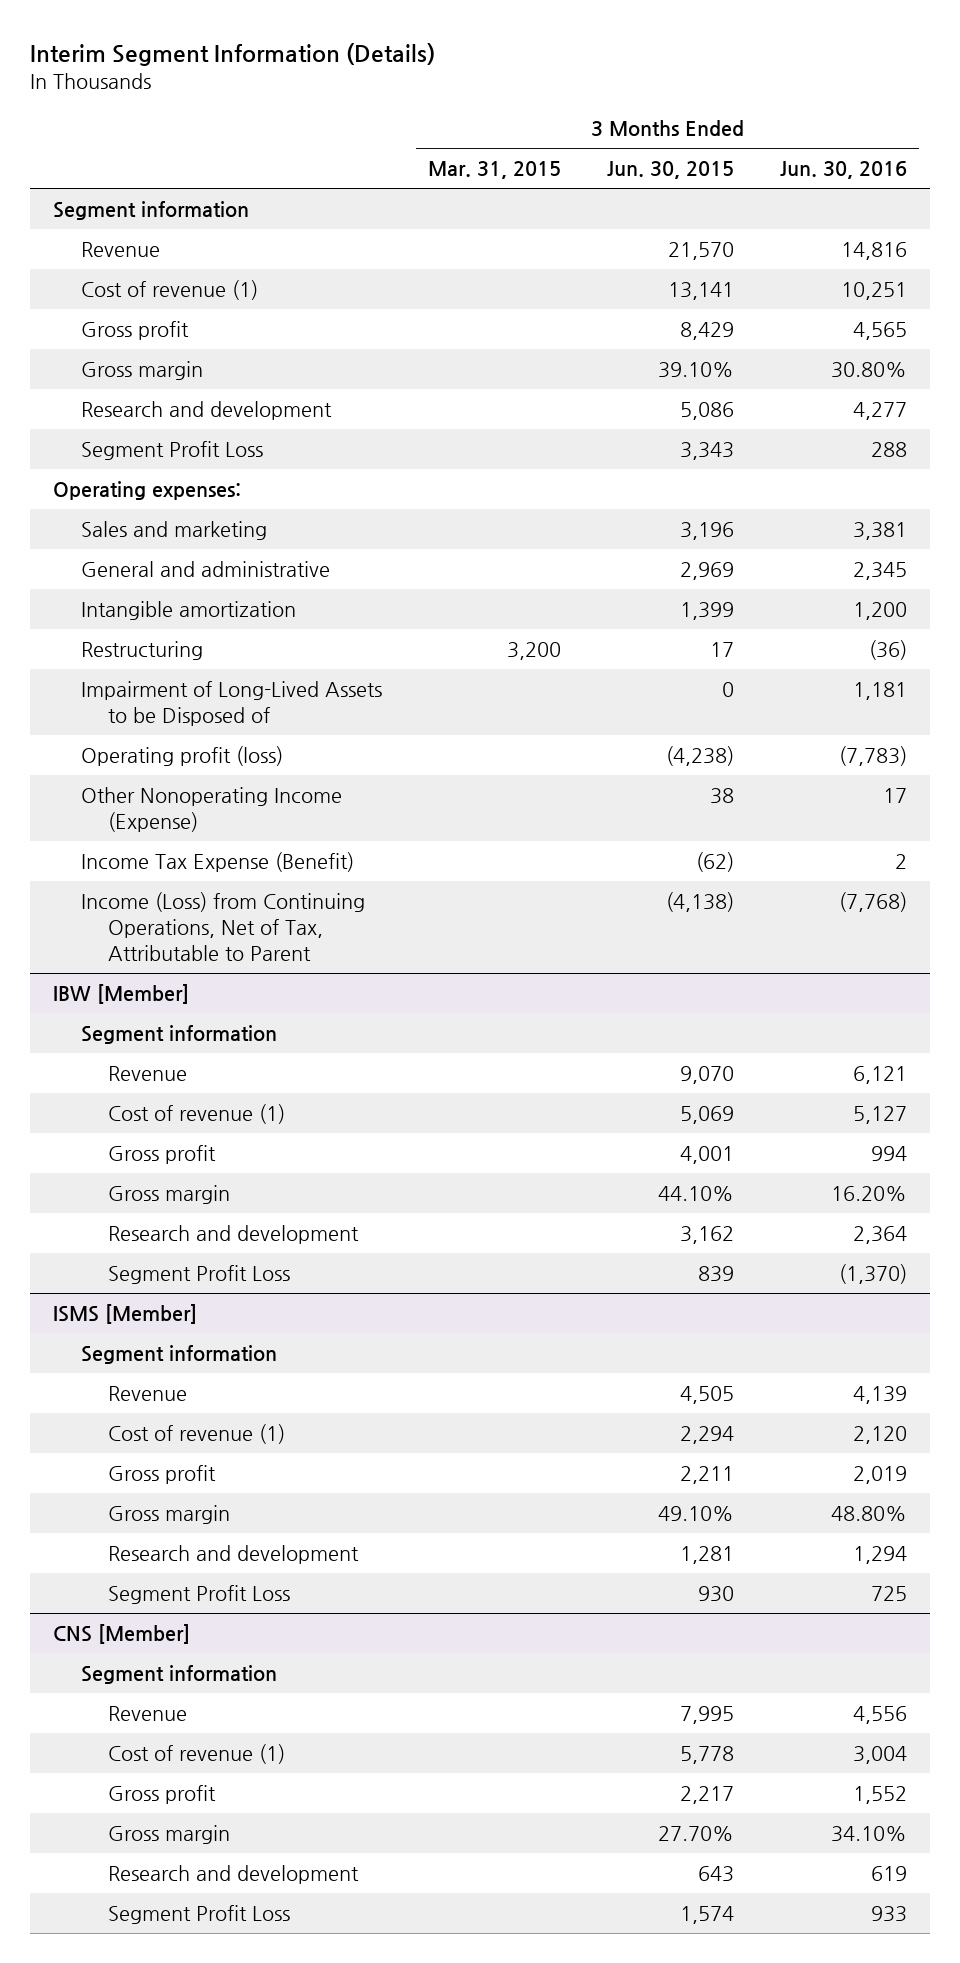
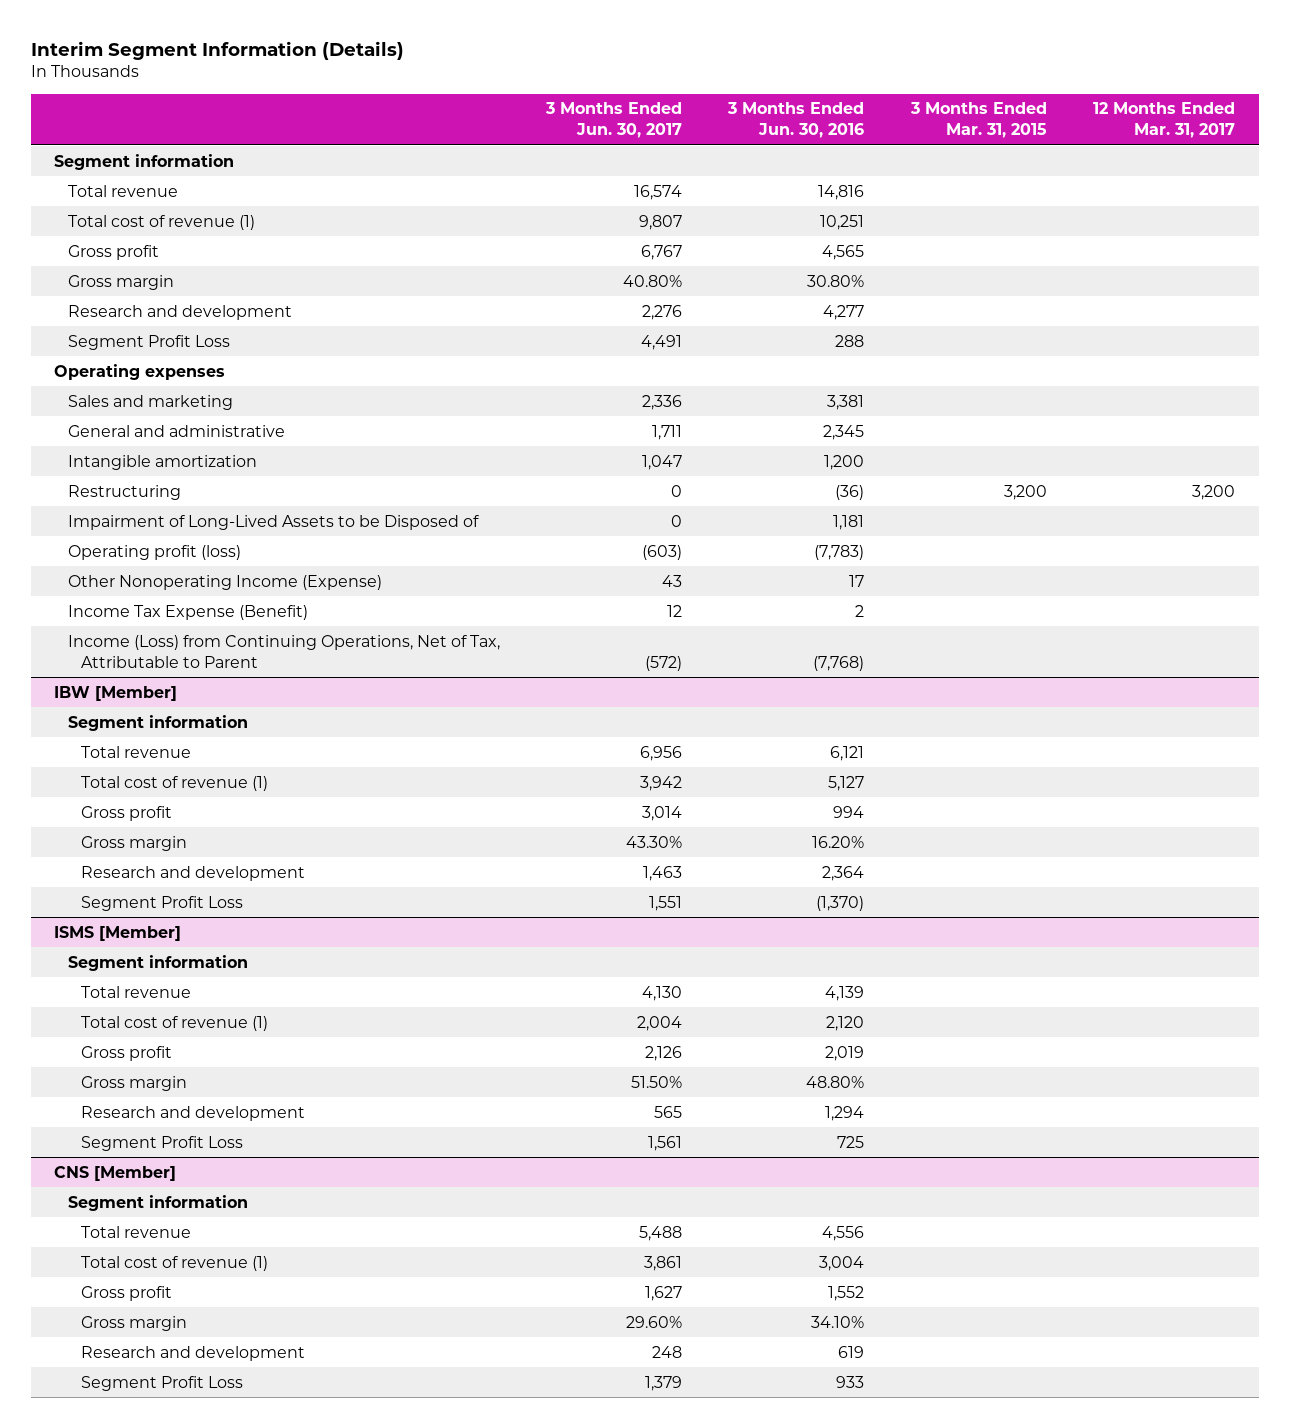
[607,161,735,180] Jun. 30, 2015 -> none
none -> [544,102,682,139] 3 Months Ended Jun. 30, 2017
none -> [1093,102,1236,139] 12 Months Ended Mar. 31, 2017
[80,242,160,258] Revenue -> [67,184,178,197] Total revenue
[80,280,258,301] Cost of revenue (1) -> [67,214,255,230] Total cost of revenue (1)
[52,481,241,501] Operating expenses: -> [54,363,226,380] Operating expenses
[108,1066,188,1082] Revenue -> [81,745,192,758] Total revenue
[108,1104,286,1125] Cost of revenue (1) -> [81,775,269,791] Total cost of revenue (1)
[108,1386,188,1402] Revenue -> [81,985,192,998] Total revenue
[108,1424,286,1445] Cost of revenue (1) -> [81,1015,269,1031] Total cost of revenue (1)
[108,1706,188,1722] Revenue -> [81,1225,192,1238] Total revenue
[108,1744,286,1765] Cost of revenue (1) -> [81,1255,269,1271] Total cost of revenue (1)

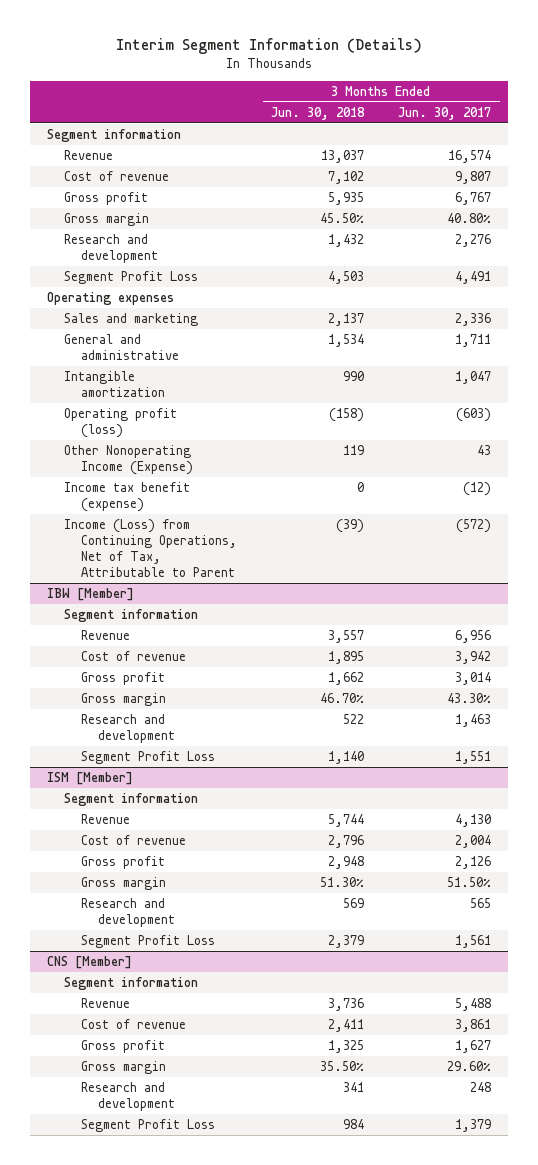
[727,102,865,139] 3 Months Ended Jun. 30, 2016 -> none
[909,102,1047,139] 3 Months Ended Mar. 31, 2015 -> none
[1093,102,1236,139] 12 Months Ended Mar. 31, 2017 -> none
none -> [271,106,366,120] Jun. 30, 2018
[67,184,178,197] Total revenue -> [63,149,113,160] Revenue
[67,214,255,230] Total cost of revenue (1) -> [63,170,169,181] Cost of revenue
[67,484,181,500] Restructuring -> none
[67,514,479,530] Impairment of Long-Lived Assets to be Disposed of -> none
[67,604,308,620] Income Tax Expense (Benefit) -> [63,481,190,512] Income tax benefit (expense)
[666,604,682,617] 12 -> [463,481,492,496] (12)
[81,745,192,758] Total revenue -> [81,629,131,640] Revenue
[81,775,269,791] Total cost of revenue (1) -> [81,650,187,661] Cost of revenue
[54,925,182,941] ISMS [Member] -> [46,771,133,785] ISM [Member]
[81,985,192,998] Total revenue -> [81,813,131,824] Revenue
[81,1015,269,1031] Total cost of revenue (1) -> [81,834,187,845] Cost of revenue
[81,1225,192,1238] Total revenue -> [81,997,131,1008] Revenue
[81,1255,269,1271] Total cost of revenue (1) -> [81,1018,187,1029] Cost of revenue

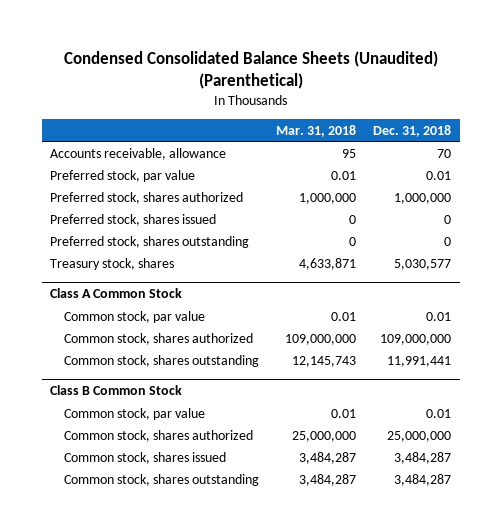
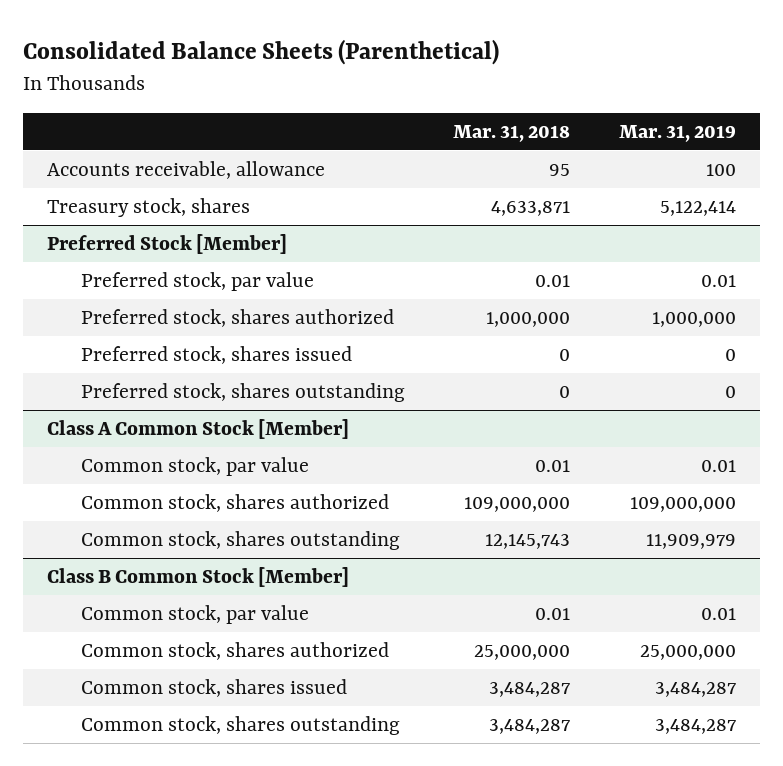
[63,50,438,89] Condensed Consolidated Balance Sheets (Unaudited) (Parenthetical) -> [22,38,499,65] Consolidated Balance Sheets (Parenthetical)
[373,124,452,137] Dec. 31, 2018 -> none
none -> [618,124,736,142] Mar. 31, 2019
[50,257,175,270] Treasury stock, shares -> [46,198,250,218] Treasury stock, shares
none -> [46,234,287,255] Preferred Stock [Member]
[50,288,183,299] Class A Common Stock -> [46,419,349,440] Class A Common Stock [Member]
[50,385,183,396] Class B Common Stock -> [46,567,349,588] Class B Common Stock [Member]

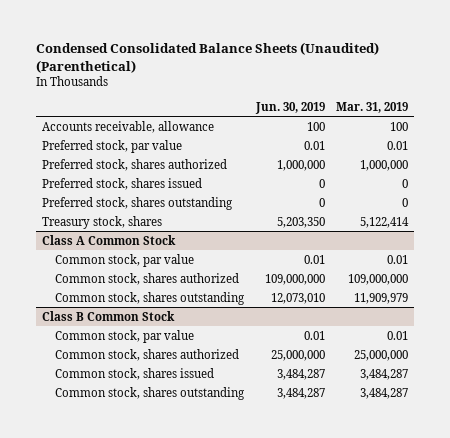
[22,38,499,65] Consolidated Balance Sheets (Parenthetical) -> [35,42,379,73] Condensed Consolidated Balance Sheets (Unaudited) (Parenthetical)
[453,124,571,142] Mar. 31, 2018 -> none
none -> [254,101,325,114] Jun. 30, 2019
[46,234,287,255] Preferred Stock [Member] -> none
[46,198,250,218] Treasury stock, shares -> [41,215,162,229] Treasury stock, shares
[46,419,349,440] Class A Common Stock [Member] -> [41,234,176,245] Class A Common Stock
[46,567,349,588] Class B Common Stock [Member] -> [41,310,175,321] Class B Common Stock

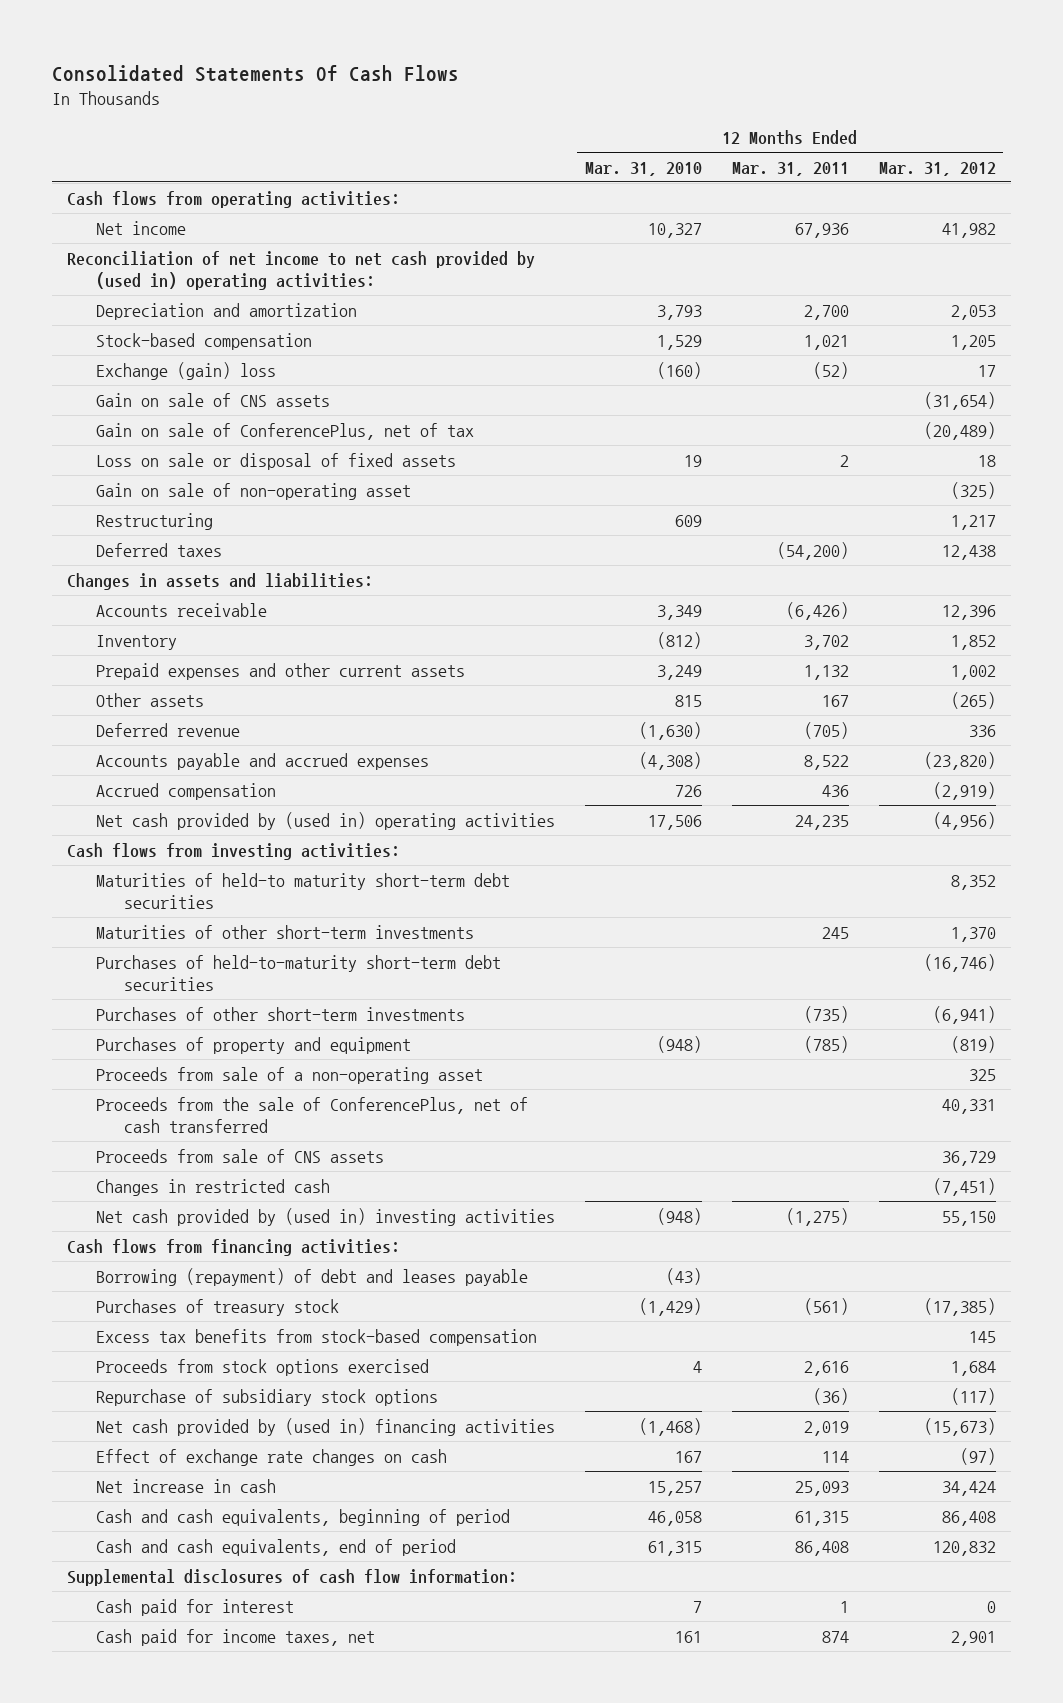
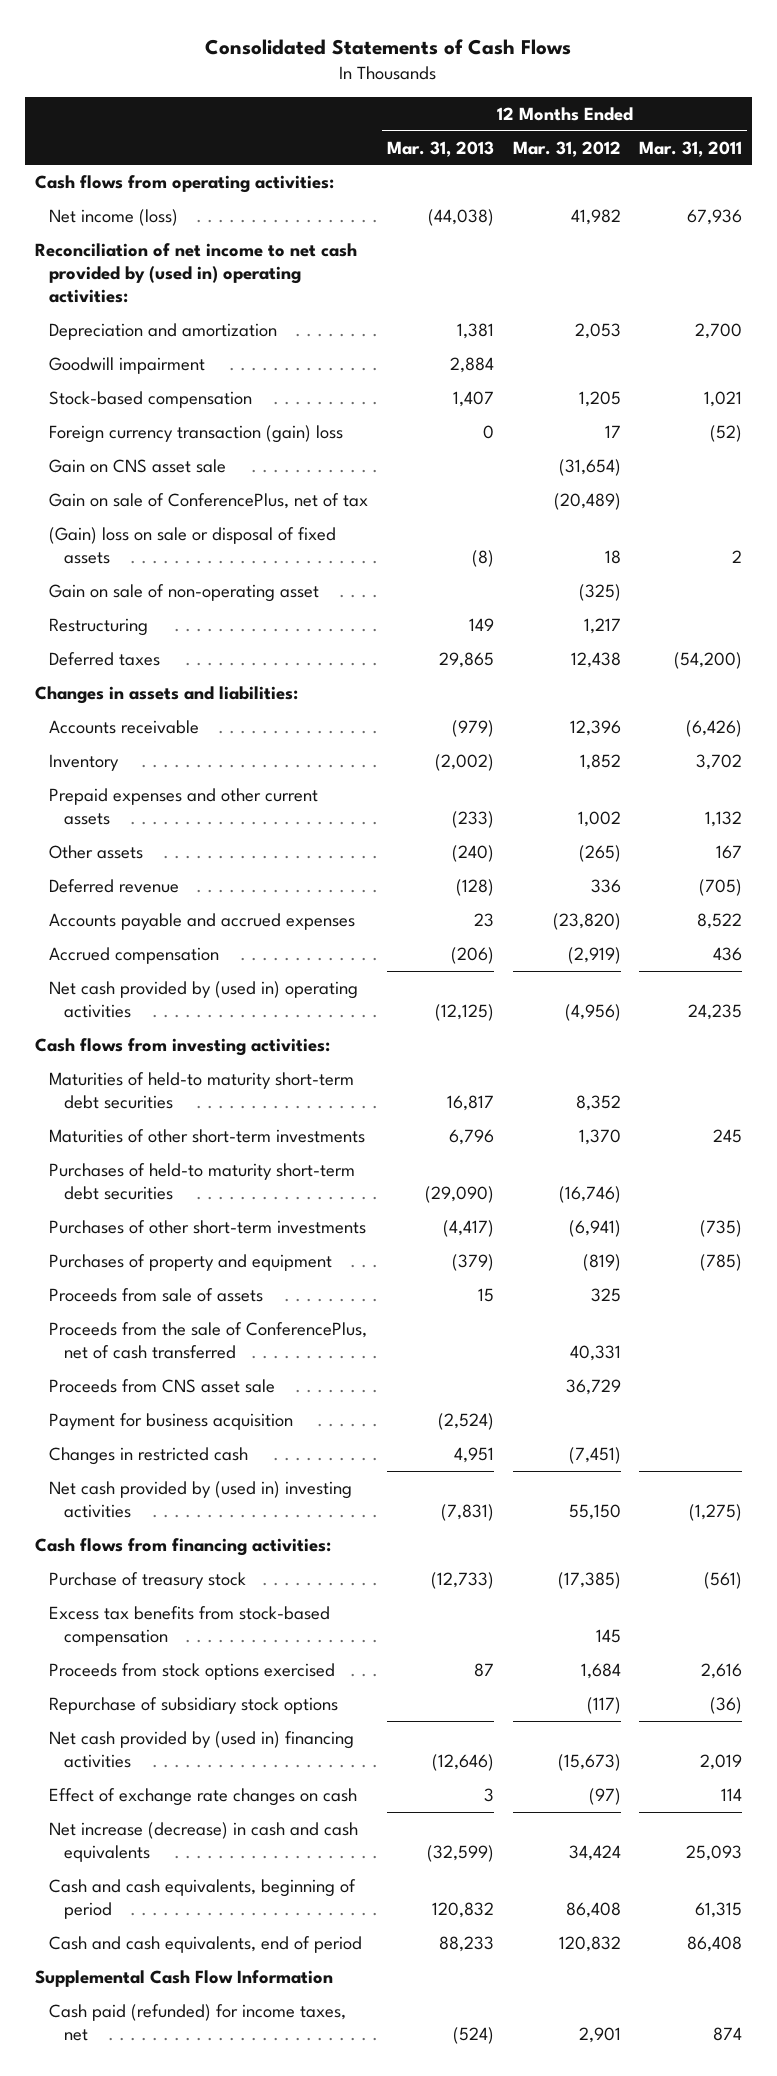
[52,65,460,83] Consolidated Statements Of Cash Flows -> [205,38,572,55] Consolidated Statements of Cash Flows
[584,161,702,176] Mar. 31, 2010 -> none
none -> [387,140,495,157] Mar. 31, 2013
[95,220,186,235] Net income -> [49,208,179,226] Net income (loss)
none -> [49,356,206,374] Goodwill impairment
[95,361,276,380] Exchange (gain) loss -> [49,424,344,443] Foreign currency transaction (gain) loss
[95,392,330,407] Gain on sale of CNS assets -> [49,458,227,473] Gain on CNS asset sale
[95,452,456,470] Loss on sale or disposal of fixed assets -> [49,526,337,565] (Gain) loss on sale or disposal of fixed assets
[95,954,501,992] Purchases of held-to-maturity short-term debt securities -> [49,1162,356,1201] Purchases of held-to maturity short-term debt securities
[95,1066,483,1084] Proceeds from sale of a non-operating asset -> [49,1287,264,1302] Proceeds from sale of assets
[95,1148,384,1163] Proceeds from sale of CNS assets -> [49,1378,276,1393] Proceeds from CNS asset sale
none -> [49,1412,294,1430] Payment for business acquisition
[95,1267,528,1286] Borrowing (repayment) of debt and leases payable -> none
[95,1298,339,1316] Purchases of treasury stock -> [49,1571,247,1589] Purchase of treasury stock
[95,1478,276,1493] Net increase in cash -> [49,1821,359,1863] Net increase (decrease) in cash and cash equivalents
[95,1598,294,1616] Cash paid for interest -> none
[67,1568,518,1586] Supplemental disclosures of cash flow information: -> [34,1969,333,1987] Supplemental Cash Flow Information
[95,1628,375,1646] Cash paid for income taxes, net -> [49,2003,347,2042] Cash paid (refunded) for income taxes, net

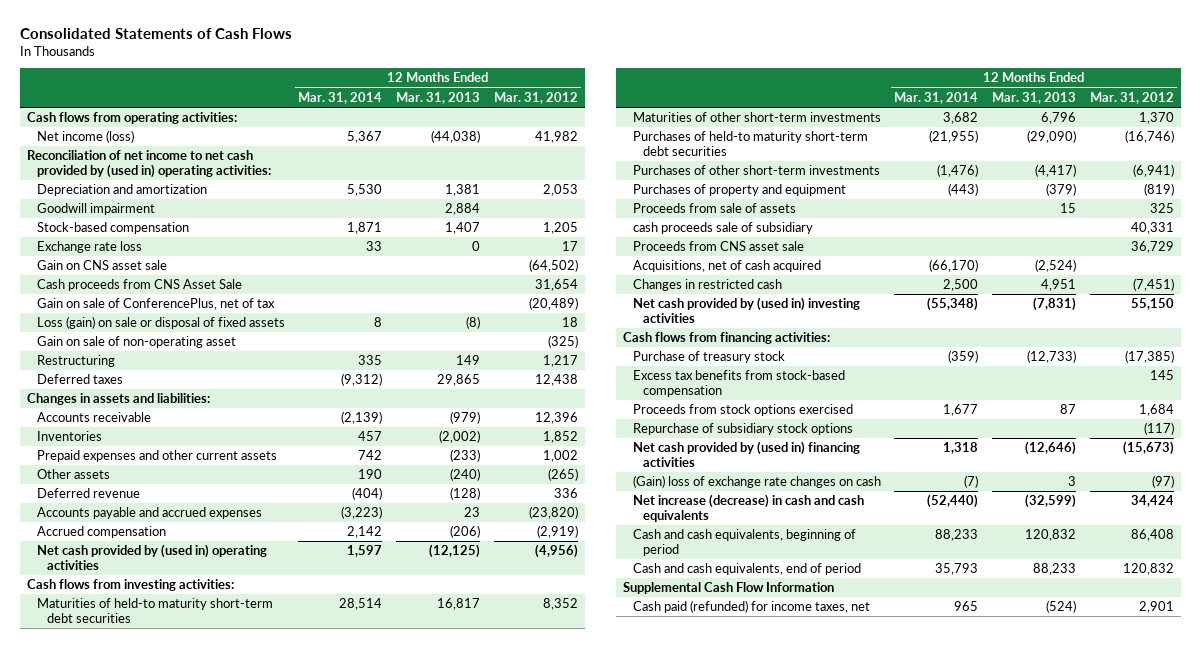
[639,140,743,157] Mar. 31, 2011 -> none
none -> [298,91,383,104] Mar. 31, 2014
[49,424,344,443] Foreign currency transaction (gain) loss -> [36,241,142,254] Exchange rate loss
[558,458,621,476] (31,654) -> [528,259,578,273] (64,502)
none -> [36,279,242,292] Cash proceeds from CNS Asset Sale
[49,526,337,565] (Gain) loss on sale or disposal of fixed assets -> [36,316,285,330] Loss (gain) on sale or disposal of fixed assets
[49,753,120,771] Inventory -> [36,431,102,442] Inventories
[49,1321,368,1360] Proceeds from the sale of ConferencePlus, net of cash transferred -> [632,222,813,235] cash proceeds sale of subsidiary
[49,1412,294,1430] Payment for business acquisition -> [632,260,821,273] Acquisitions, net of cash acquired
[49,1787,358,1806] Effect of exchange rate changes on cash -> [632,475,881,489] (Gain) loss of exchange rate changes on cash

